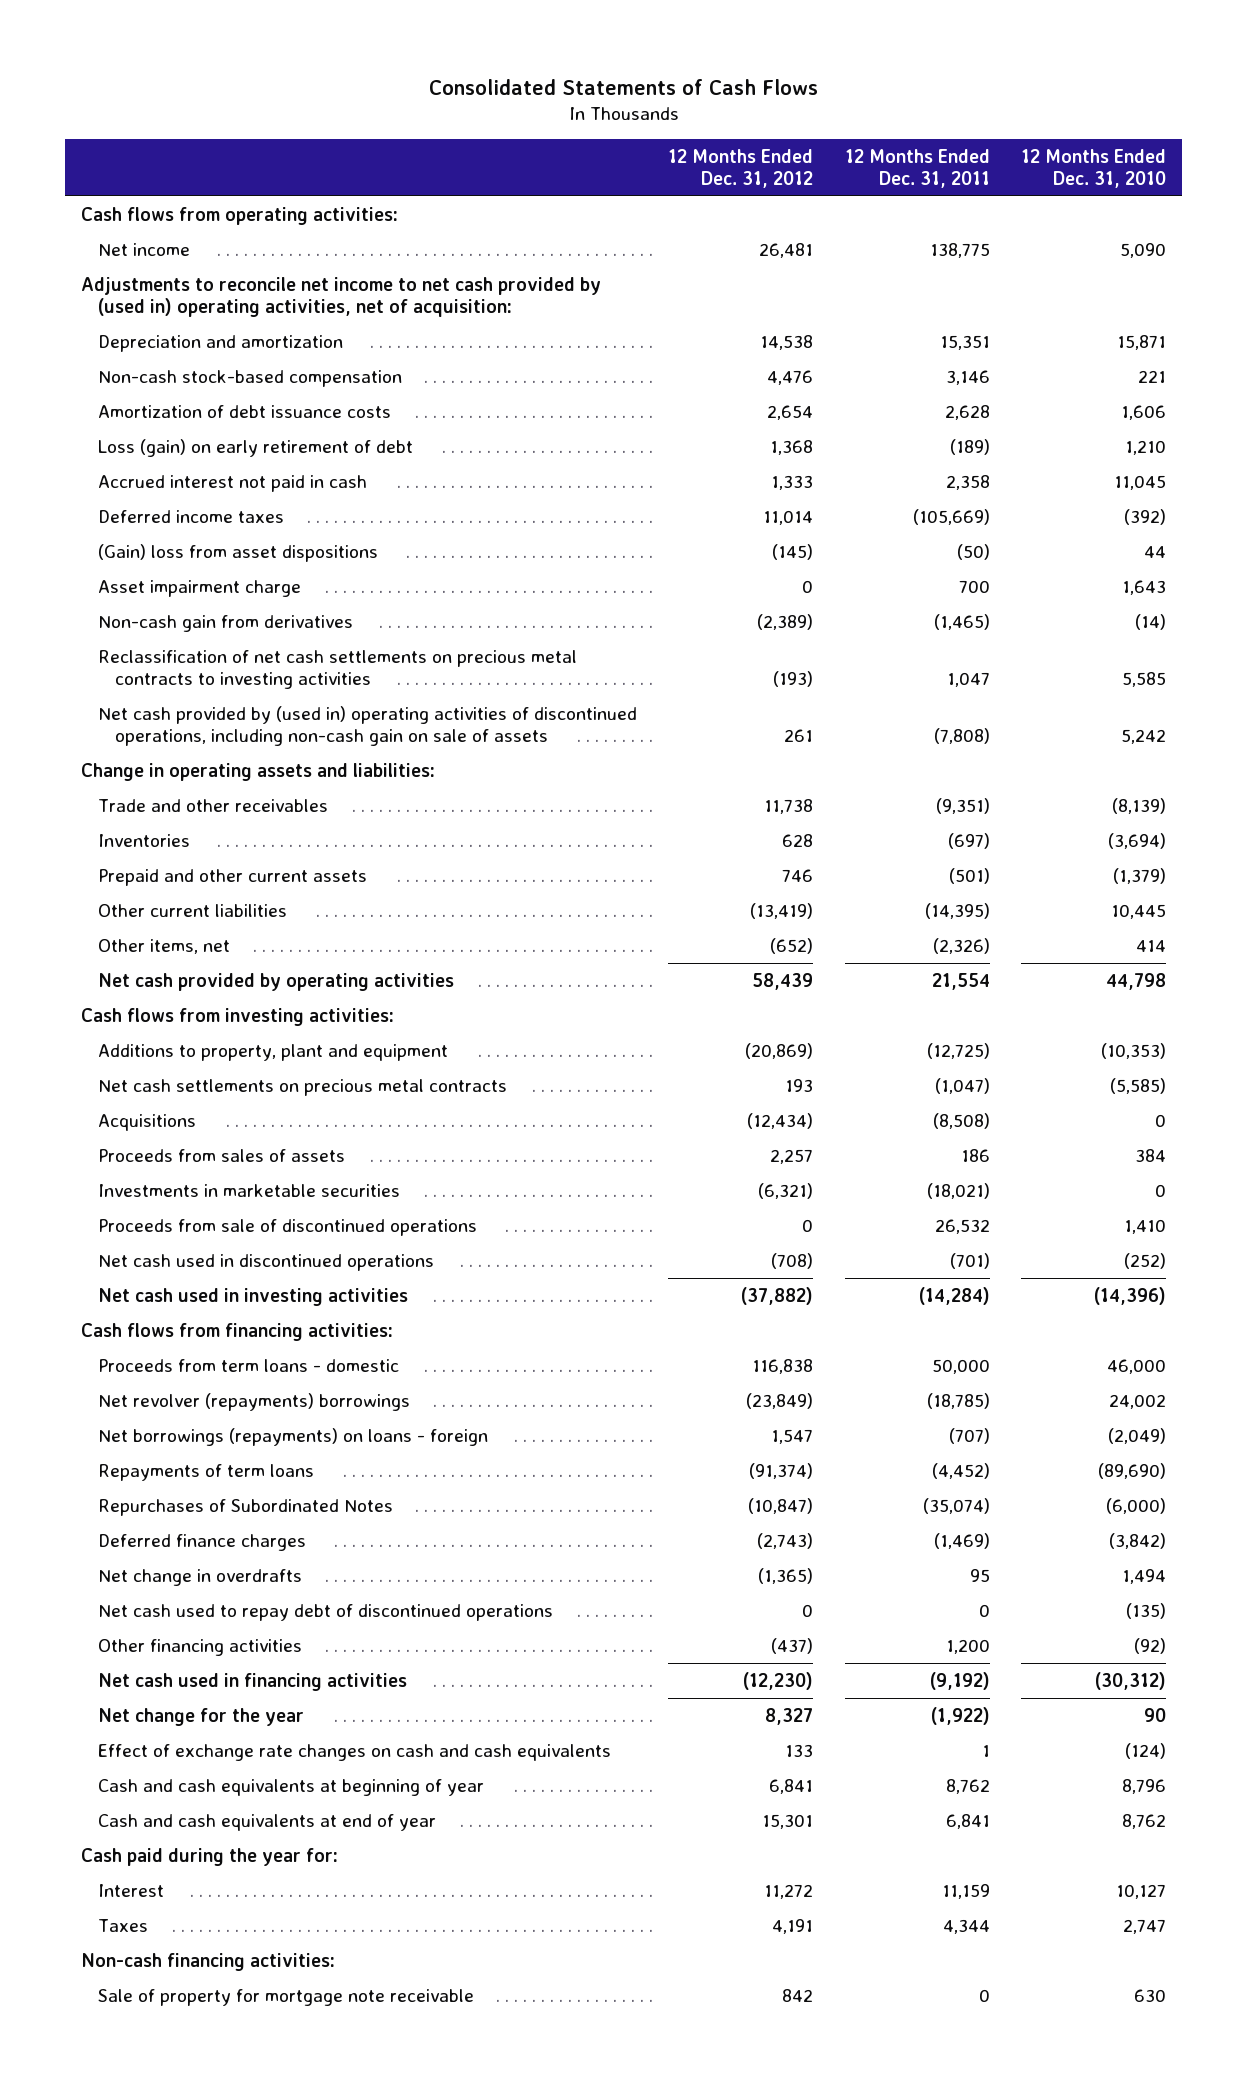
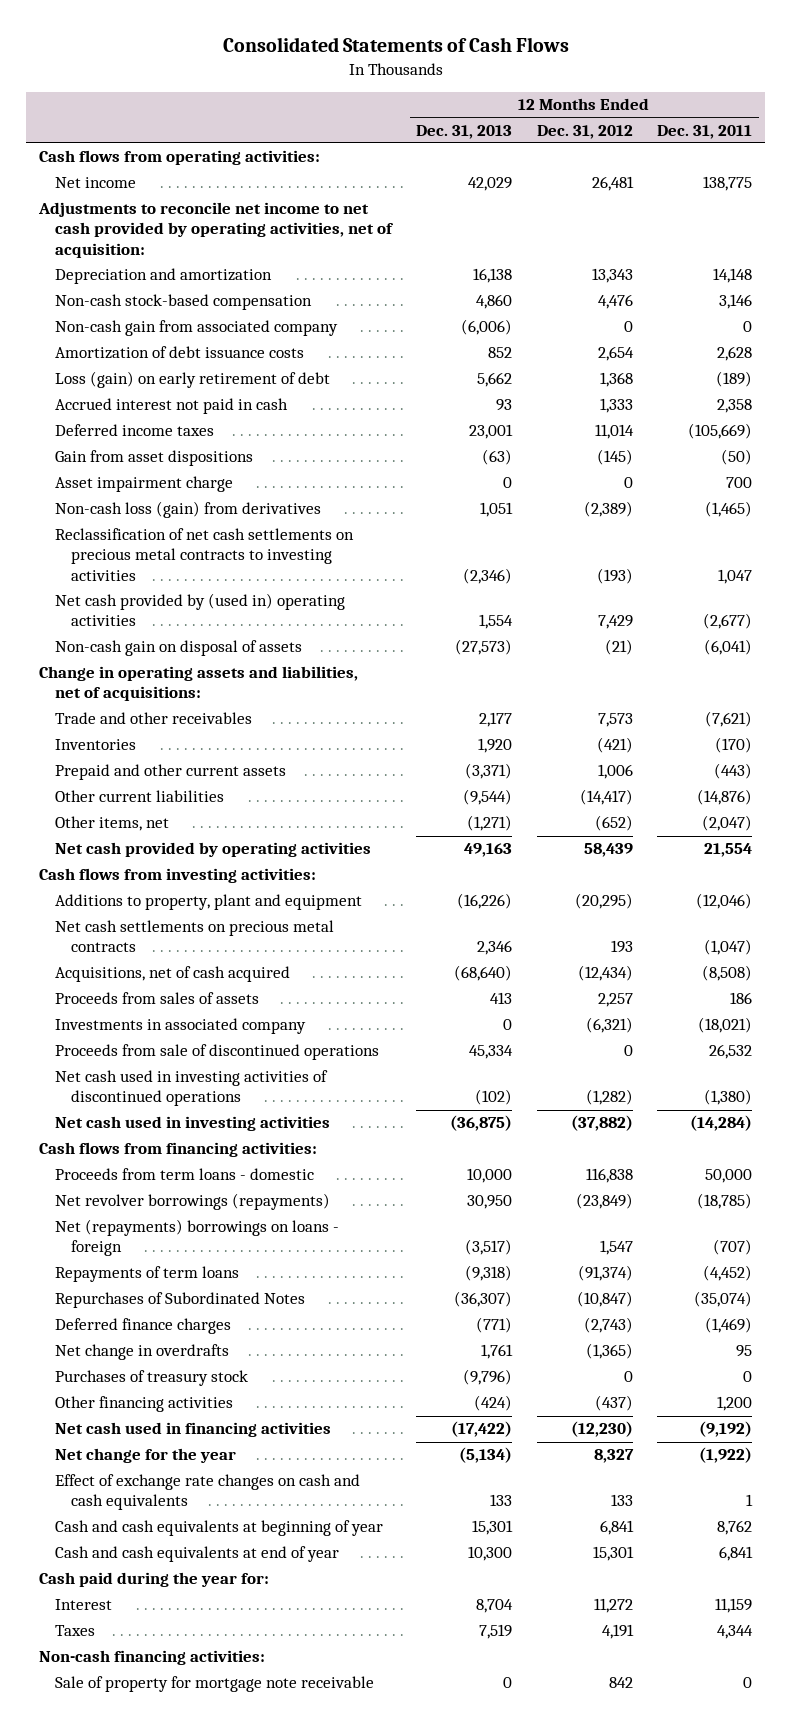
[1020,148,1166,188] 12 Months Ended Dec. 31, 2010 -> none
none -> [416,124,513,139] Dec. 31, 2013
[81,276,602,318] Adjustments to reconcile net income to net cash provided by (used in) operating activities, net of acquisition: -> [37,202,394,258] Adjustments to reconcile net income to net cash provided by operating activities, net of acquisition:
[760,334,814,350] 14,538 -> [591,268,633,284] 13,343
[939,334,990,350] 15,351 -> [713,268,753,284] 14,148
none -> [54,320,338,337] Non-cash gain from associated company
[98,543,379,562] (Gain) loss from asset dispositions -> [54,450,253,467] Gain from asset dispositions
[98,614,354,632] Non-cash gain from derivatives -> [54,501,321,519] Non-cash loss (gain) from derivatives
[98,705,638,747] Net cash provided by (used in) operating activities of discontinued operations, including non-cash gain on sale of assets -> [54,593,345,627] Net cash provided by (used in) operating activities
[784,729,814,743] 261 -> [597,615,633,630] 7,429
[933,728,990,745] (7,808) -> [703,613,753,630] (2,677)
none -> [54,640,302,657] Non-cash gain on disposal of assets
[81,762,436,781] Change in operating assets and liabilities: -> [38,666,358,702] Change in operating assets and liabilities, net of acquisitions:
[764,798,814,814] 11,738 -> [597,713,633,728] 7,573
[935,797,990,814] (9,351) -> [705,711,753,728] (7,621)
[782,833,814,847] 628 -> [596,737,633,754] (421)
[947,832,990,849] (697) -> [715,737,753,754] (170)
[782,868,814,882] 746 -> [597,764,633,780] 1,006
[948,867,990,884] (501) -> [714,763,753,780] (443)
[750,902,814,919] (13,419) -> [579,789,633,806] (14,417)
[924,902,990,919] (14,395) -> [697,789,753,806] (14,876)
[932,937,990,954] (2,326) -> [702,815,753,832] (2,047)
[745,1042,814,1059] (20,869) -> [574,893,633,910] (20,295)
[926,1042,990,1059] (12,725) -> [696,893,753,910] (12,046)
[98,1113,197,1131] Acquisitions -> [54,966,290,983] Acquisitions, net of cash acquired
[98,1183,401,1197] Investments in marketable securities -> [54,1018,306,1035] Investments in associated company
[98,1253,435,1271] Net cash used in discontinued operations -> [54,1070,328,1107] Net cash used in investing activities of discontinued operations
[771,1252,814,1269] (708) -> [585,1089,633,1106] (1,282)
[949,1252,990,1269] (701) -> [704,1089,753,1106] (1,380)
[98,1392,411,1411] Net revolver (repayments) borrowings -> [54,1193,330,1211] Net revolver borrowings (repayments)
[98,1427,489,1446] Net borrowings (repayments) on loans - foreign -> [54,1219,339,1257] Net (repayments) borrowings on loans - foreign
[98,1603,554,1621] Net cash used to repay debt of discontinued operations -> none
none -> [54,1370,248,1387] Purchases of treasury stock

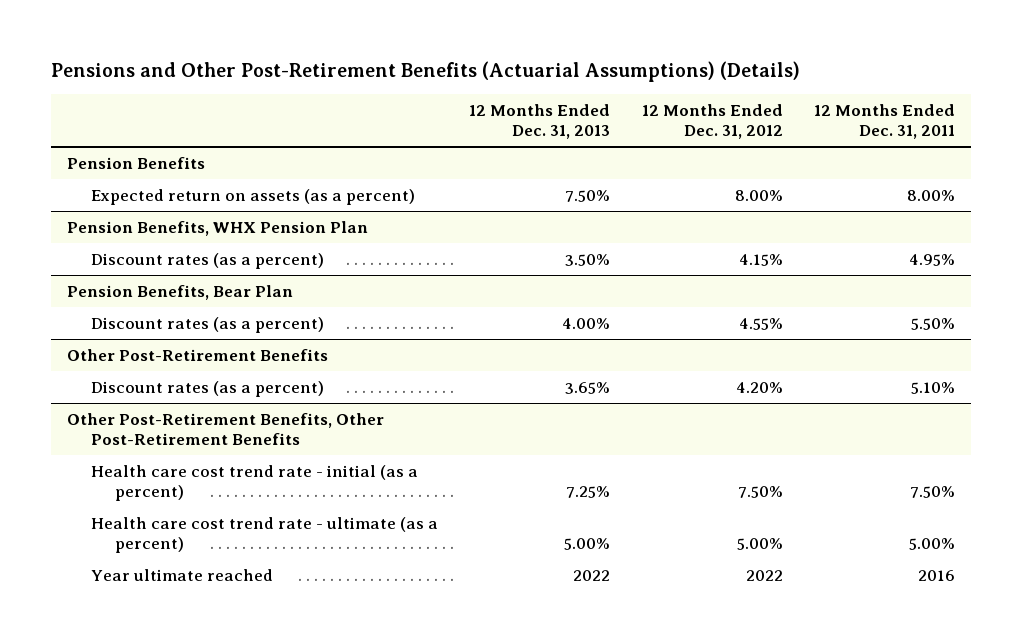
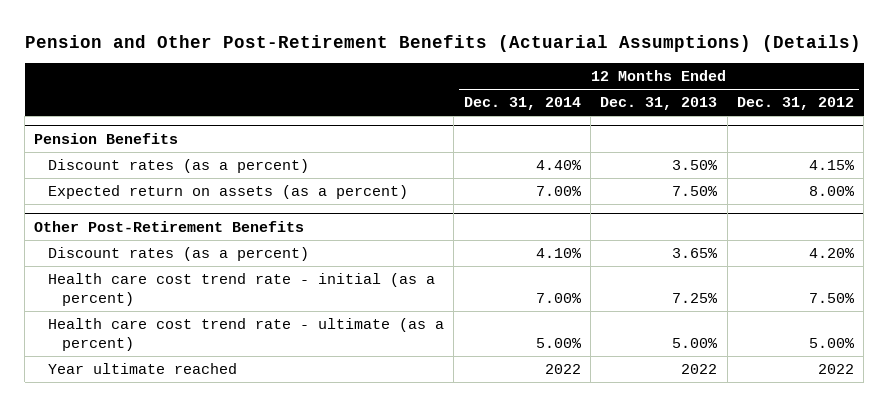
[51,61,801,83] Pensions and Other Post-Retirement Benefits (Actuarial Assumptions) (Details) -> [24,35,861,53] Pension and Other Post-Retirement Benefits (Actuarial Assumptions) (Details)
[814,104,956,139] 12 Months Ended Dec. 31, 2011 -> none
none -> [463,97,581,111] Dec. 31, 2014
[66,221,368,237] Pension Benefits, WHX Pension Plan -> none
[66,285,293,301] Pension Benefits, Bear Plan -> none
[90,317,324,334] Discount rates (as a percent) -> none
[90,189,415,206] Expected return on assets (as a percent) -> [47,185,408,200] Expected return on assets (as a percent)
[66,413,384,445] Other Post-Retirement Benefits, Other Post-Retirement Benefits -> none

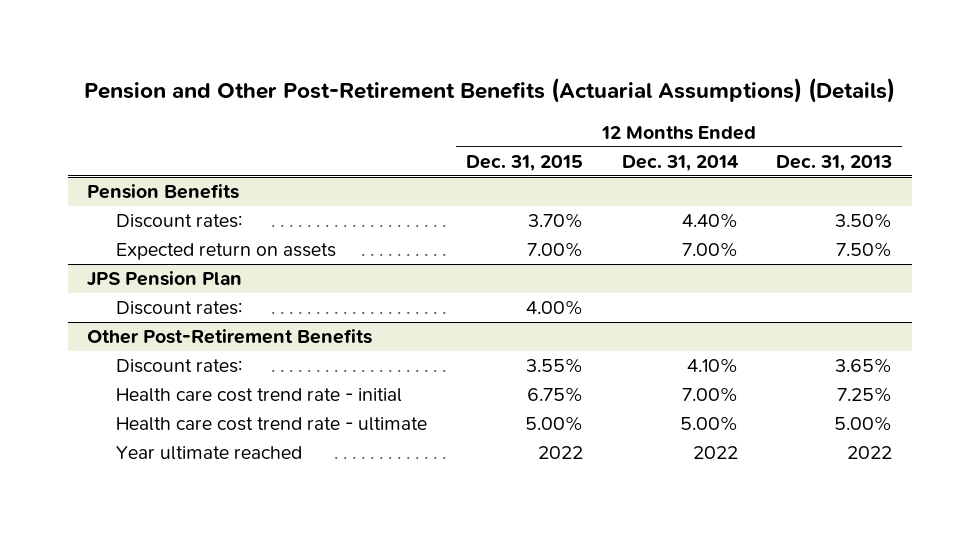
[736,97,854,111] Dec. 31, 2012 -> none
none -> [465,154,583,171] Dec. 31, 2015
[47,159,309,174] Discount rates (as a percent) -> [115,214,242,229] Discount rates:
[47,185,408,200] Expected return on assets (as a percent) -> [115,243,336,261] Expected return on assets
none -> [87,271,243,288] JPS Pension Plan
none -> [115,301,242,316] Discount rates:
[47,247,309,262] Discount rates (as a percent) -> [115,359,242,374] Discount rates:
[47,273,435,307] Health care cost trend rate - initial (as a percent) -> [115,388,402,403] Health care cost trend rate - initial
[47,318,444,352] Health care cost trend rate - ultimate (as a percent) -> [115,417,427,432] Health care cost trend rate - ultimate

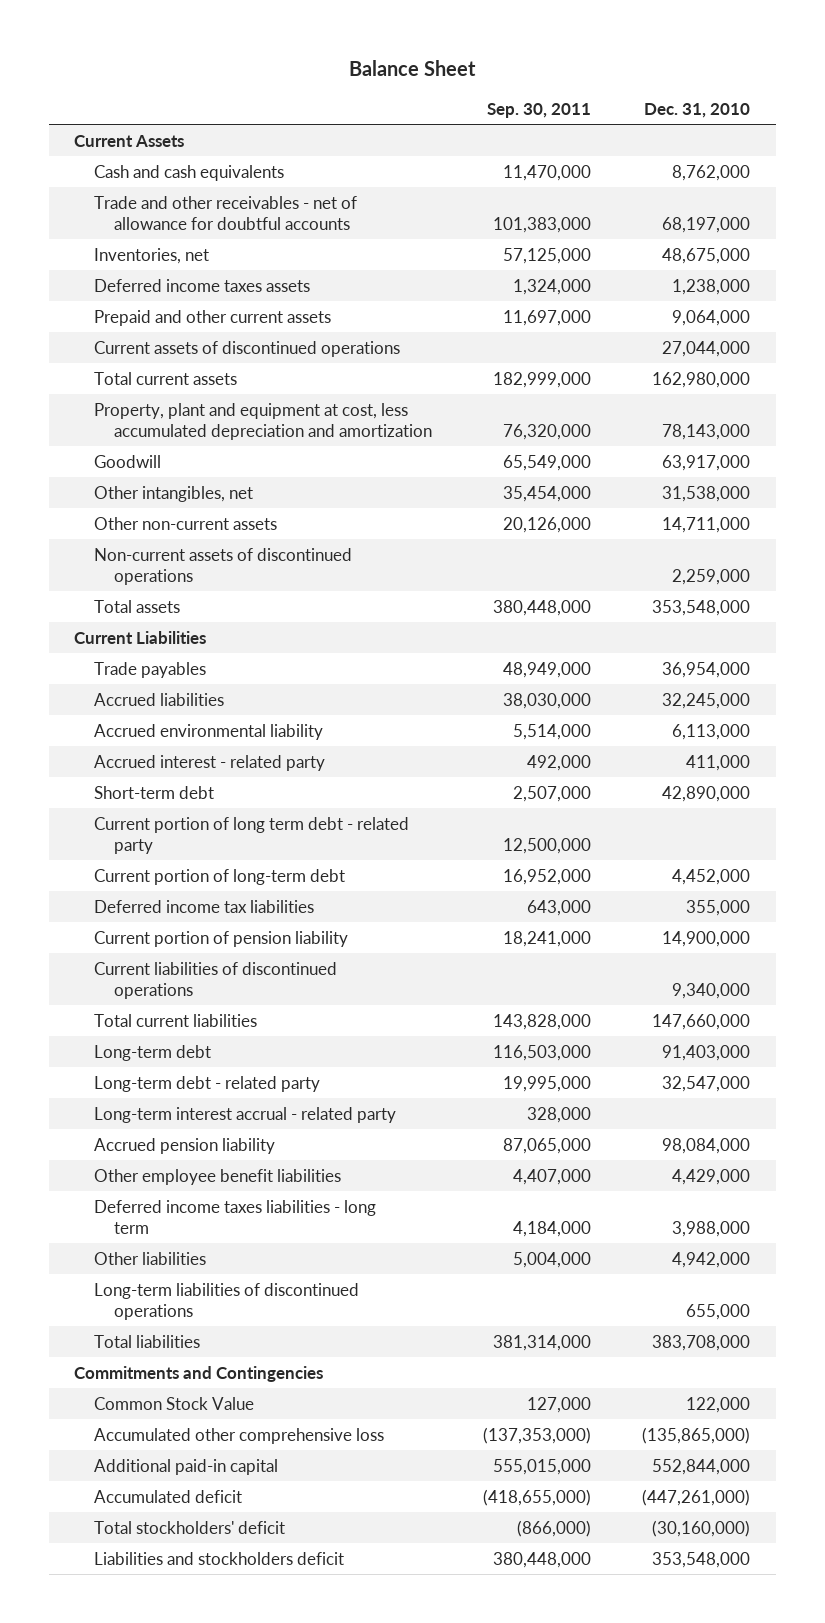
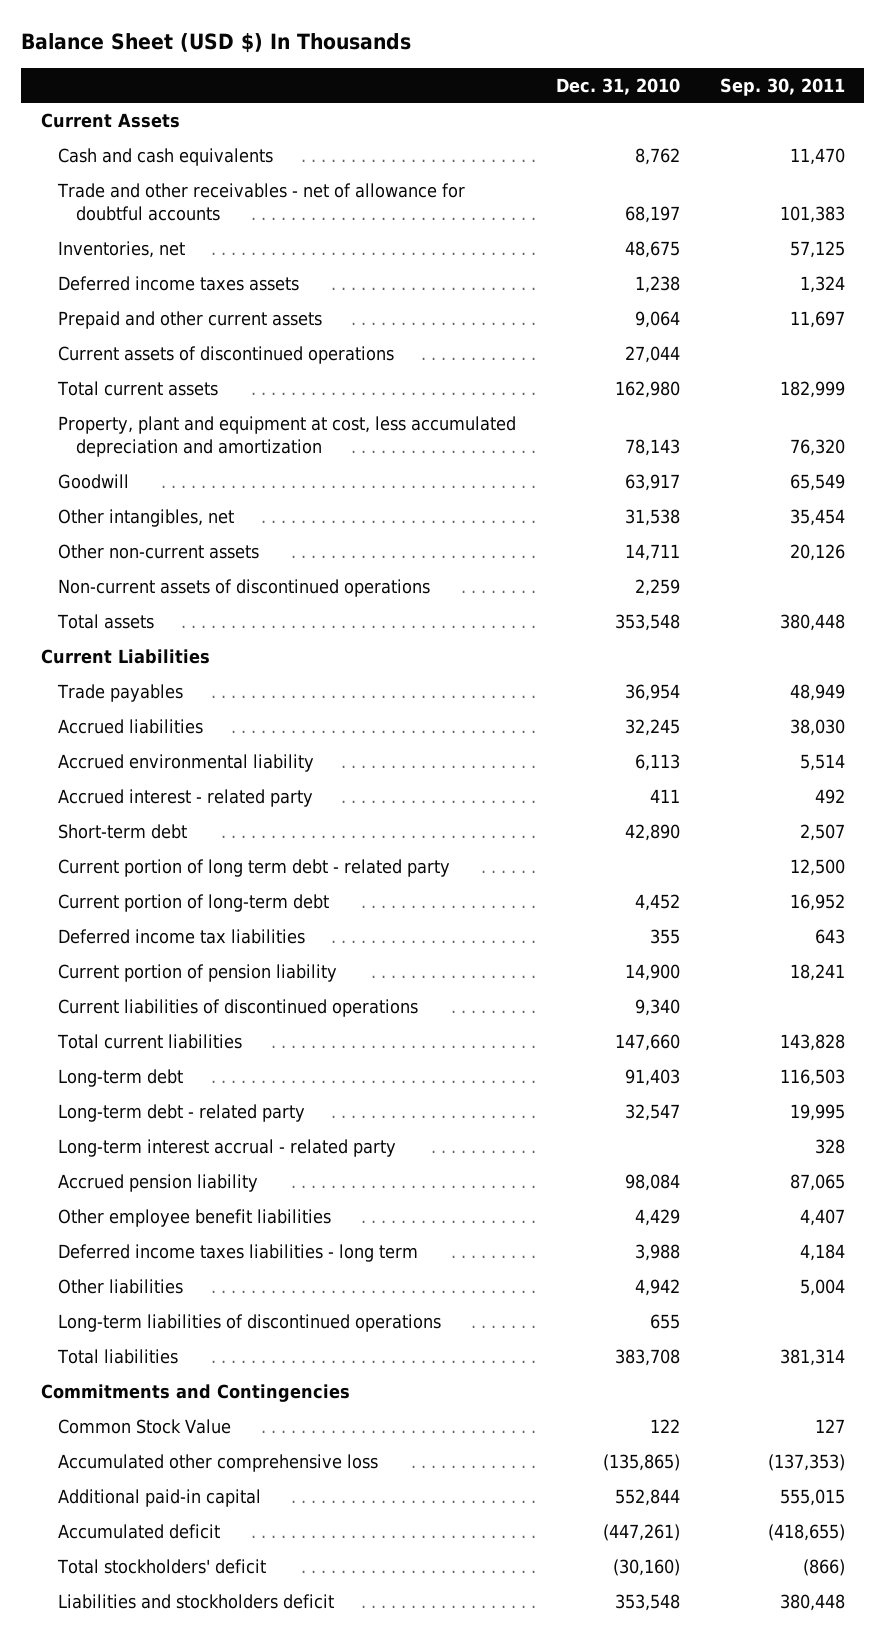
[349,59,477,76] Balance Sheet -> [21,33,412,54] Balance Sheet (USD $) In Thousands
[502,164,591,181] 11,470,000 -> [789,148,845,166] 11,470
[672,164,751,181] 8,762,000 -> [635,148,681,166] 8,762
[492,216,591,233] 101,383,000 -> [779,206,845,224] 101,383
[662,216,751,233] 68,197,000 -> [625,206,681,224] 68,197
[502,247,591,264] 57,125,000 -> [789,241,845,259] 57,125
[662,247,751,264] 48,675,000 -> [625,241,681,259] 48,675
[512,278,591,295] 1,324,000 -> [799,276,845,294] 1,324
[672,278,751,295] 1,238,000 -> [635,276,681,294] 1,238
[502,309,591,326] 11,697,000 -> [789,311,845,329] 11,697
[672,309,751,326] 9,064,000 -> [635,311,681,329] 9,064
[662,340,751,357] 27,044,000 -> [625,346,681,364] 27,044
[492,371,591,388] 182,999,000 -> [779,381,845,399] 182,999
[652,371,751,388] 162,980,000 -> [615,381,681,399] 162,980
[502,423,591,440] 76,320,000 -> [789,439,845,457] 76,320
[662,423,751,440] 78,143,000 -> [625,439,681,457] 78,143
[502,454,591,471] 65,549,000 -> [789,474,845,492] 65,549
[662,454,751,471] 63,917,000 -> [625,474,681,492] 63,917
[502,485,591,502] 35,454,000 -> [789,509,845,527] 35,454
[662,485,751,502] 31,538,000 -> [625,509,681,527] 31,538
[502,516,591,533] 20,126,000 -> [789,544,845,562] 20,126
[662,516,751,533] 14,711,000 -> [625,544,681,562] 14,711
[672,568,751,585] 2,259,000 -> [635,579,681,597] 2,259
[492,599,591,616] 380,448,000 -> [779,614,845,632] 380,448
[652,599,751,616] 353,548,000 -> [615,614,681,632] 353,548
[502,661,591,678] 48,949,000 -> [789,684,845,702] 48,949
[662,661,751,678] 36,954,000 -> [625,684,681,702] 36,954
[502,692,591,709] 38,030,000 -> [789,719,845,737] 38,030
[662,692,751,709] 32,245,000 -> [625,719,681,737] 32,245
[512,723,591,740] 5,514,000 -> [799,754,845,772] 5,514
[672,723,751,740] 6,113,000 -> [635,754,681,772] 6,113
[526,754,591,771] 492,000 -> [814,789,845,805] 492
[686,754,751,771] 411,000 -> [650,789,681,804] 411
[512,785,591,802] 2,507,000 -> [799,824,845,842] 2,507
[662,785,751,802] 42,890,000 -> [625,824,681,842] 42,890
[502,837,591,854] 12,500,000 -> [789,859,845,877] 12,500
[502,868,591,885] 16,952,000 -> [789,894,845,912] 16,952
[672,868,751,885] 4,452,000 -> [635,894,681,912] 4,452
[526,899,591,916] 643,000 -> [814,929,845,945] 643
[686,899,751,916] 355,000 -> [650,929,681,945] 355
[502,930,591,947] 18,241,000 -> [789,964,845,982] 18,241
[662,930,751,947] 14,900,000 -> [625,964,681,982] 14,900
[672,982,751,999] 9,340,000 -> [635,999,681,1017] 9,340
[492,1013,591,1030] 143,828,000 -> [779,1034,845,1052] 143,828
[652,1013,751,1030] 147,660,000 -> [615,1034,681,1052] 147,660
[492,1044,591,1061] 116,503,000 -> [779,1069,845,1087] 116,503
[662,1044,751,1061] 91,403,000 -> [625,1069,681,1087] 91,403
[502,1075,591,1092] 19,995,000 -> [789,1104,845,1122] 19,995
[662,1075,751,1092] 32,547,000 -> [625,1104,681,1122] 32,547
[526,1106,591,1123] 328,000 -> [814,1139,845,1155] 328
[502,1137,591,1154] 87,065,000 -> [789,1174,845,1192] 87,065
[662,1137,751,1154] 98,084,000 -> [625,1174,681,1192] 98,084
[512,1168,591,1185] 4,407,000 -> [799,1209,845,1227] 4,407
[672,1168,751,1185] 4,429,000 -> [635,1209,681,1227] 4,429
[512,1220,591,1237] 4,184,000 -> [799,1244,845,1262] 4,184
[672,1220,751,1237] 3,988,000 -> [635,1244,681,1262] 3,988
[512,1251,591,1268] 5,004,000 -> [799,1279,845,1297] 5,004
[672,1251,751,1268] 4,942,000 -> [635,1279,681,1297] 4,942
[686,1303,751,1320] 655,000 -> [650,1314,681,1330] 655
[492,1334,591,1351] 381,314,000 -> [779,1349,845,1367] 381,314
[652,1334,751,1351] 383,708,000 -> [615,1349,681,1367] 383,708
[526,1396,591,1413] 127,000 -> [814,1419,845,1434] 127
[686,1396,751,1413] 122,000 -> [650,1419,681,1434] 122
[482,1426,591,1444] (137,353,000) -> [767,1454,845,1472] (137,353)
[642,1426,751,1444] (135,865,000) -> [603,1454,681,1472] (135,865)
[492,1458,591,1475] 555,015,000 -> [779,1489,845,1507] 555,015
[652,1458,751,1475] 552,844,000 -> [615,1489,681,1507] 552,844
[482,1488,591,1506] (418,655,000) -> [767,1524,845,1542] (418,655)
[642,1488,751,1506] (447,261,000) -> [603,1524,681,1542] (447,261)
[516,1519,591,1537] (866,000) -> [802,1559,845,1577] (866)
[652,1519,751,1537] (30,160,000) -> [613,1559,681,1577] (30,160)
[492,1551,591,1568] 380,448,000 -> [779,1594,845,1612] 380,448
[652,1551,751,1568] 353,548,000 -> [615,1594,681,1612] 353,548

